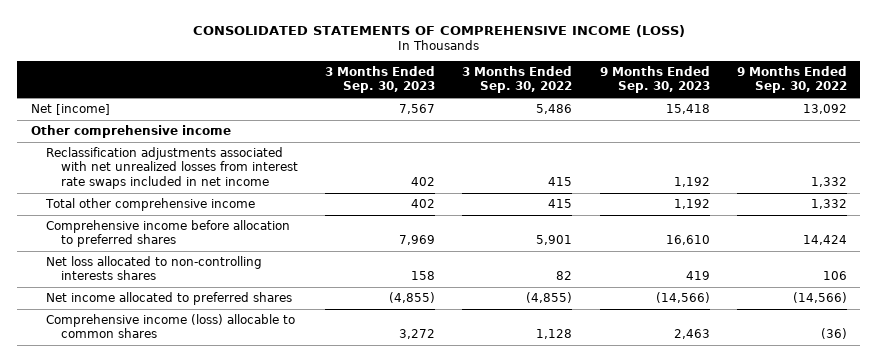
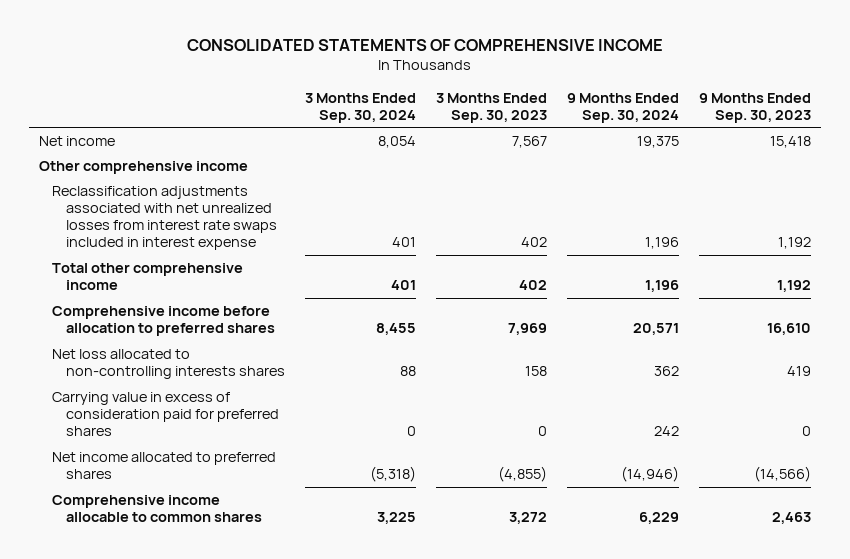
[192,24,685,37] CONSOLIDATED STATEMENTS OF COMPREHENSIVE INCOME (LOSS) -> [187,39,664,52] CONSOLIDATED STATEMENTS OF COMPREHENSIVE INCOME
[462,66,573,94] 3 Months Ended Sep. 30, 2022 -> none
[736,66,847,94] 9 Months Ended Sep. 30, 2022 -> none
none -> [304,92,416,123] 3 Months Ended Sep. 30, 2024
none -> [567,92,680,123] 9 Months Ended Sep. 30, 2024
[30,103,110,115] Net [income] -> [39,135,116,146] Net income
[45,146,298,189] Reclassification adjustments associated with net unrealized losses from interest rate swaps included in net income -> [52,185,277,251] Reclassification adjustments associated with net unrealized losses from interest rate swaps included in interest expense
none -> [52,391,279,437] Carrying value in excess of consideration paid for preferred shares
[45,313,295,339] Comprehensive income (loss) allocable to common shares -> [52,494,262,523] Comprehensive income allocable to common shares

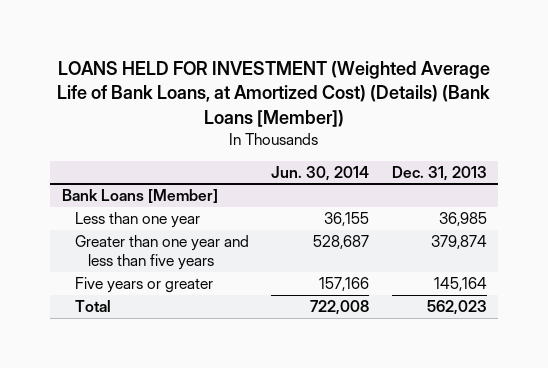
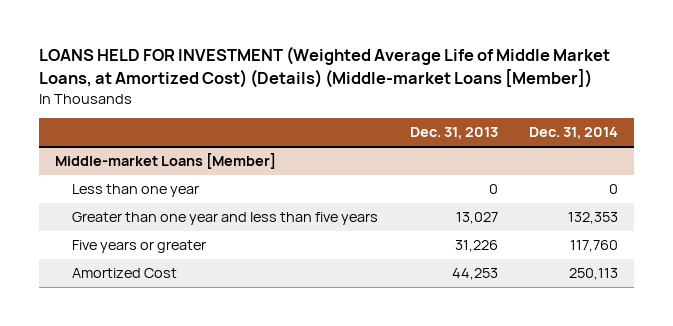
[57,60,491,127] LOANS HELD FOR INVESTMENT (Weighted Average Life of Bank Loans, at Amortized Cost) (Details) (Bank Loans [Member]) -> [38,46,610,89] LOANS HELD FOR INVESTMENT (Weighted Average Life of Middle Market Loans, at Amortized Cost) (Details) (Middle-market Loans [Member])
[271,165,370,181] Jun. 30, 2014 -> none
none -> [528,127,618,140] Dec. 31, 2014
[61,189,218,204] Bank Loans [Member] -> none
[75,300,112,313] Total -> none
none -> [54,153,276,170] Middle-market Loans [Member]
[438,212,487,227] 36,985 -> [488,184,498,195] 0
[430,235,487,250] 379,874 -> [455,212,498,225] 13,027
[433,277,487,292] 145,164 -> [454,240,498,253] 31,226
none -> [72,268,178,279] Amortized Cost

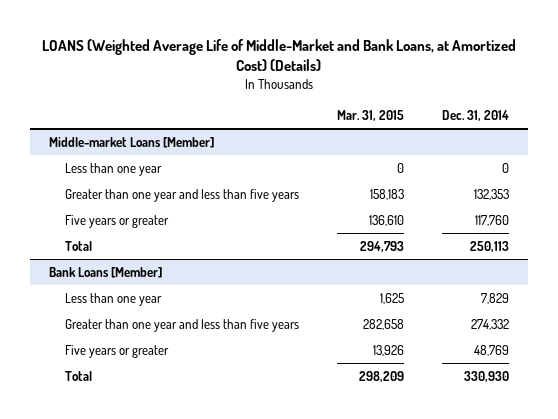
[38,46,610,89] LOANS HELD FOR INVESTMENT (Weighted Average Life of Middle Market Loans, at Amortized Cost) (Details) (Middle-market Loans [Member]) -> [42,38,517,72] LOANS (Weighted Average Life of Middle-Market and Bank Loans, at Amortized Cost) (Details)
[409,127,498,140] Dec. 31, 2013 -> none
none -> [336,110,404,122] Mar. 31, 2015
[72,268,178,279] Amortized Cost -> [64,240,92,251] Total
none -> [49,266,163,278] Bank Loans [Member]
none -> [64,292,162,306] Less than one year
none -> [64,318,299,332] Greater than one year and less than five years
none -> [64,344,169,358] Five years or greater
none -> [64,370,92,381] Total

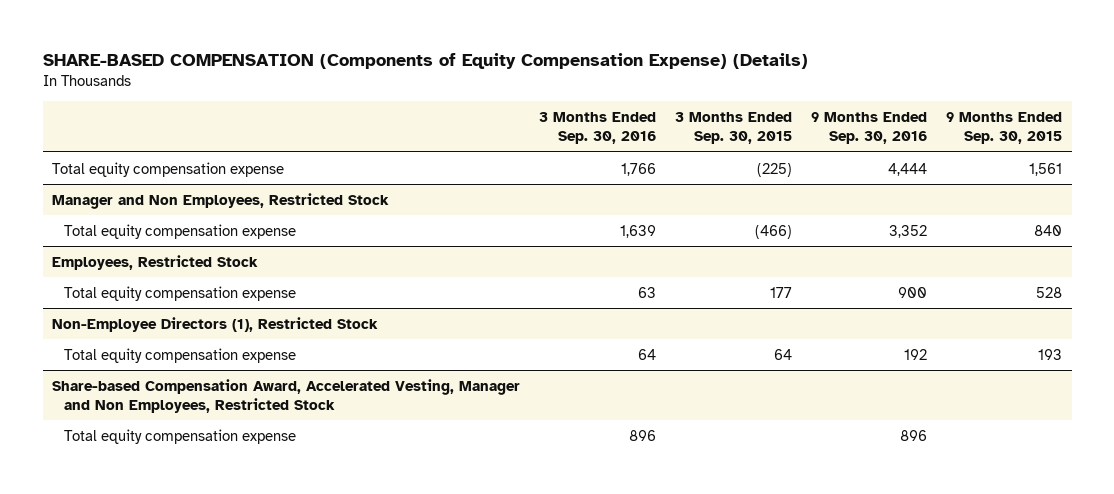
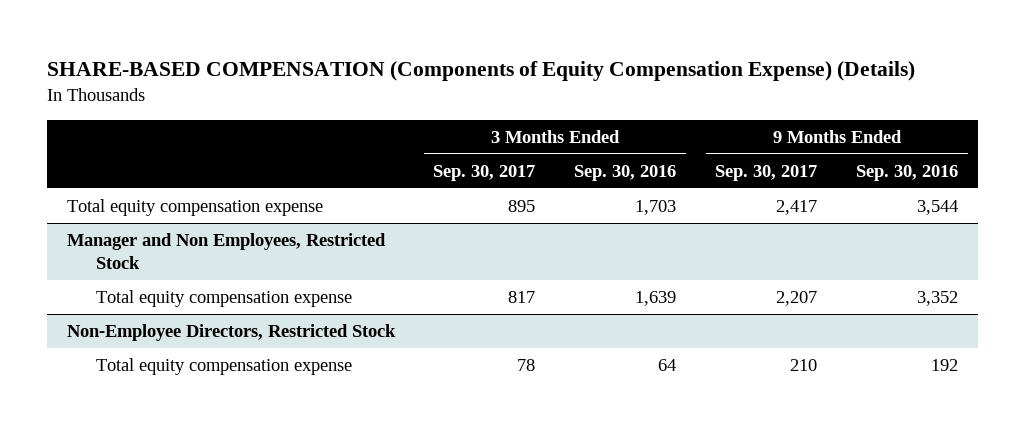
[675,112,793,145] 3 Months Ended Sep. 30, 2015 -> none
[946,112,1063,145] 9 Months Ended Sep. 30, 2015 -> none
none -> [433,164,536,181] Sep. 30, 2017
none -> [715,164,818,181] Sep. 30, 2017
[621,162,657,176] 1,766 -> [635,200,677,216] 1,703
[888,162,928,176] 4,444 -> [917,200,959,216] 3,544
[52,254,259,270] Employees, Restricted Stock -> none
[64,285,297,301] Total equity compensation expense -> none
[52,316,379,332] Non-Employee Directors (1), Restricted Stock -> [66,324,396,342] Non-Employee Directors, Restricted Stock
[52,378,521,413] Share-based Compensation Award, Accelerated Vesting, Manager and Non Employees, Restricted Stock -> none
[64,428,297,444] Total equity compensation expense -> none

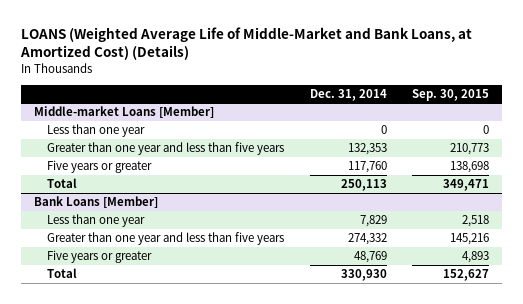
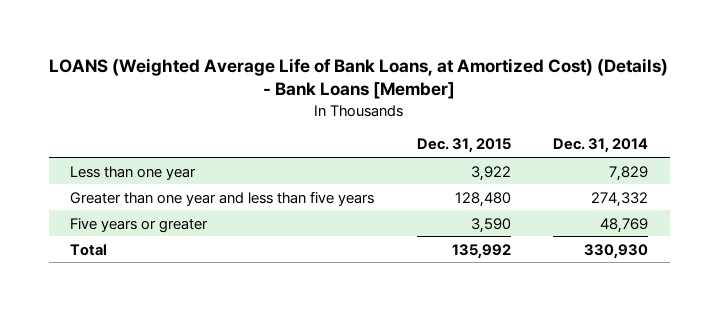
[20,27,473,61] LOANS (Weighted Average Life of Middle-Market and Bank Loans, at Amortized Cost) (Details) -> [49,57,669,100] LOANS (Weighted Average Life of Bank Loans, at Amortized Cost) (Details) - Bank Loans [Member]
[412,88,490,101] Sep. 30, 2015 -> none
none -> [416,138,511,154] Dec. 31, 2015
[33,106,214,119] Middle-market Loans [Member] -> none
[47,124,146,138] Less than one year -> none
[47,142,285,156] Greater than one year and less than five years -> none
[47,160,153,174] Five years or greater -> none
[47,178,78,189] Total -> none
[33,196,158,209] Bank Loans [Member] -> none

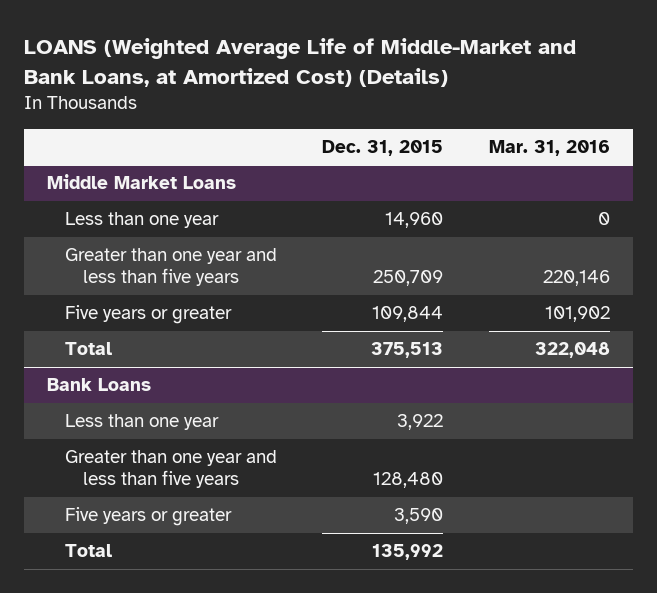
[49,57,669,100] LOANS (Weighted Average Life of Bank Loans, at Amortized Cost) (Details) - Bank Loans [Member] -> [24,37,577,87] LOANS (Weighted Average Life of Middle-Market and Bank Loans, at Amortized Cost) (Details)
[553,138,649,154] Dec. 31, 2014 -> none
none -> [489,139,611,156] Mar. 31, 2016
none -> [47,174,237,190] Middle Market Loans
none -> [64,212,219,229] Less than one year
none -> [64,248,277,287] Greater than one year and less than five years
none -> [64,305,232,325] Five years or greater
none -> [64,342,112,356] Total
none -> [47,378,152,392] Bank Loans

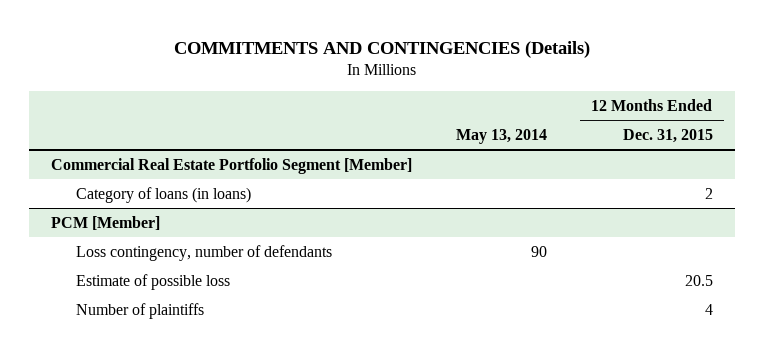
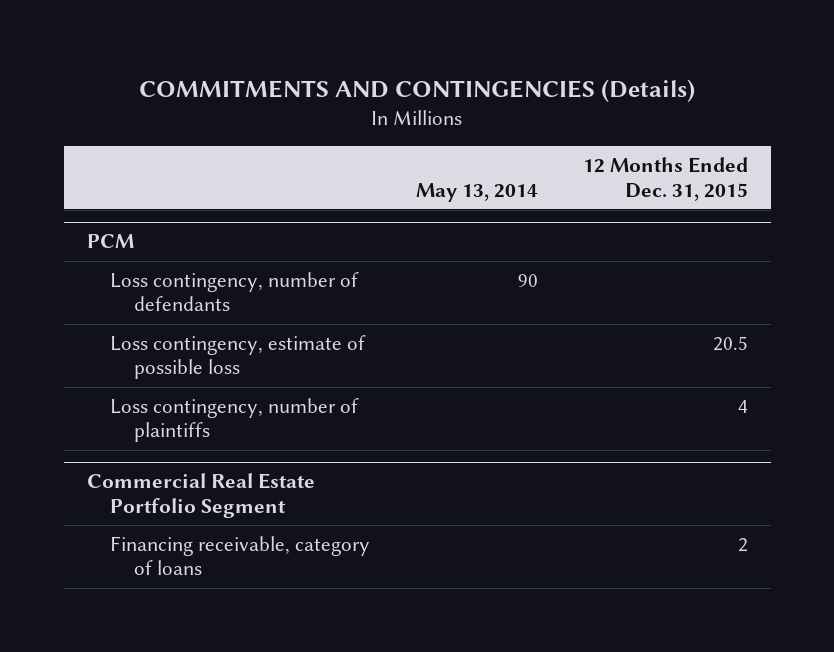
[51,157,413,174] Commercial Real Estate Portfolio Segment [Member] -> none
[75,186,251,203] Category of loans (in loans) -> none
[51,215,161,230] PCM [Member] -> [86,234,134,249] PCM
[75,273,230,290] Estimate of possible loss -> [110,335,367,380] Loss contingency, estimate of possible loss
[75,302,204,319] Number of plaintiffs -> [110,398,360,443] Loss contingency, number of plaintiffs
none -> [86,473,315,518] Commercial Real Estate Portfolio Segment
none -> [110,536,371,576] Financing receivable, category of loans

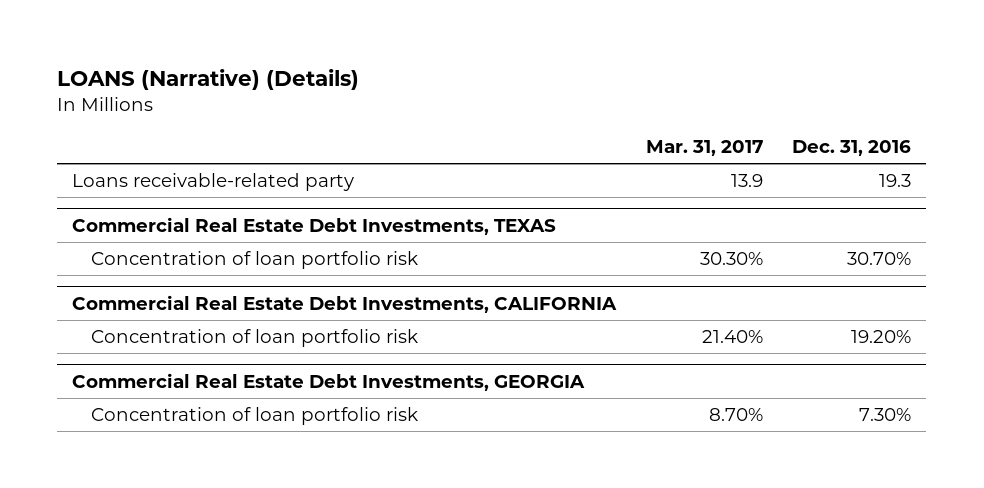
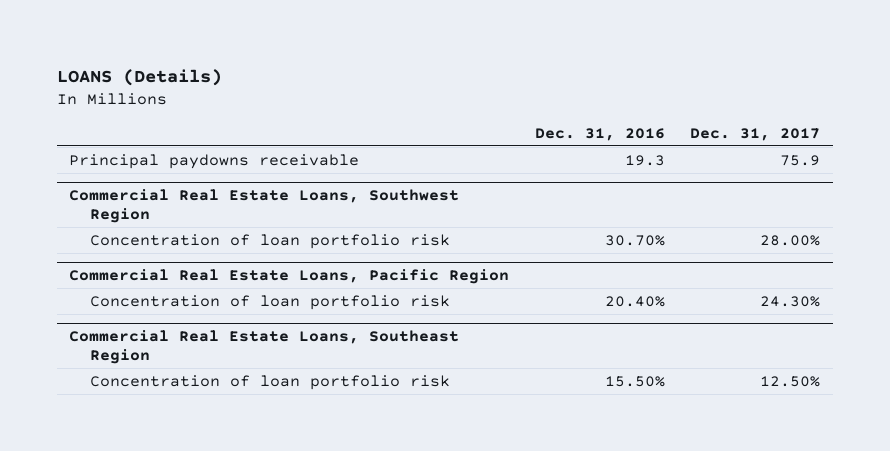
[57,69,360,91] LOANS (Narrative) (Details) -> [56,68,222,86] LOANS (Details)
[645,140,763,157] Mar. 31, 2017 -> none
none -> [690,127,821,141] Dec. 31, 2017
[72,216,557,235] Commercial Real Estate Debt Investments, TEXAS -> none
[72,173,355,192] Loans receivable-related party -> [69,153,360,169] Principal paydowns receivable
none -> [69,189,460,224] Commercial Real Estate Loans, Southwest Region
[72,294,618,313] Commercial Real Estate Debt Investments, CALIFORNIA -> none
[72,372,586,391] Commercial Real Estate Debt Investments, GEORGIA -> none
none -> [69,269,510,285] Commercial Real Estate Loans, Pacific Region
[851,330,912,344] 19.20% -> [604,295,665,307] 20.40%
none -> [69,330,460,365] Commercial Real Estate Loans, Southeast Region
[859,408,912,422] 7.30% -> [604,375,665,387] 15.50%

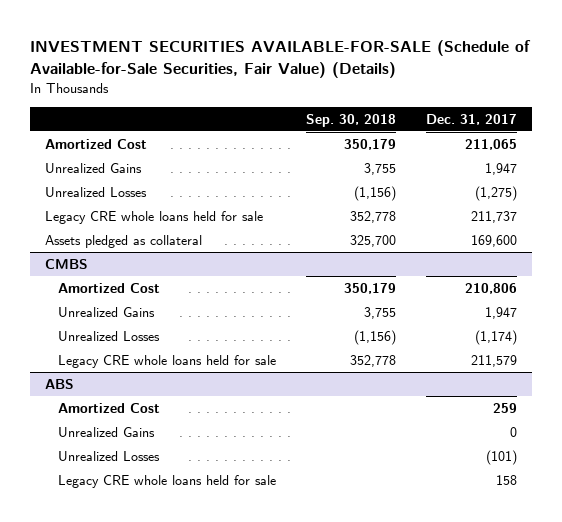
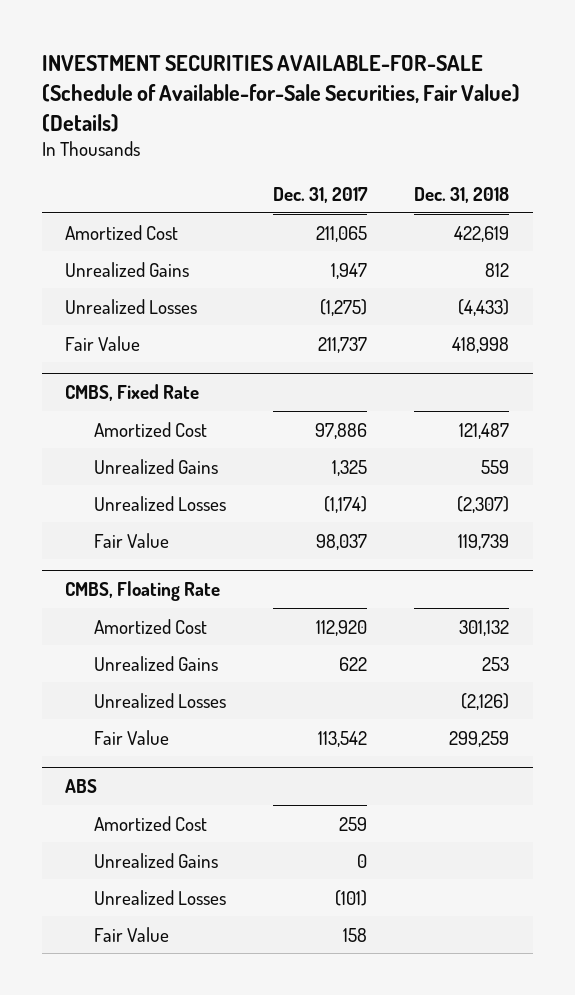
[305,113,396,127] Sep. 30, 2018 -> none
none -> [414,187,510,204] Dec. 31, 2018
[45,234,203,248] Assets pledged as collateral -> none
[45,258,89,269] CMBS -> none
[45,210,264,224] Legacy CRE whole loans held for sale -> [65,335,141,351] Fair Value
none -> [65,384,200,402] CMBS, Fixed Rate
[464,282,517,294] 210,806 -> [315,422,368,439] 97,886
[484,306,517,319] 1,947 -> [332,459,368,476] 1,325
[58,354,277,368] Legacy CRE whole loans held for sale -> none
none -> [93,532,169,548] Fair Value
none -> [65,581,221,602] CMBS, Floating Rate
none -> [93,618,207,634] Amortized Cost
none -> [93,655,218,671] Unrealized Gains
none -> [93,692,226,708] Unrealized Losses
none -> [93,729,169,745] Fair Value
[58,474,277,488] Legacy CRE whole loans held for sale -> [93,926,169,942] Fair Value

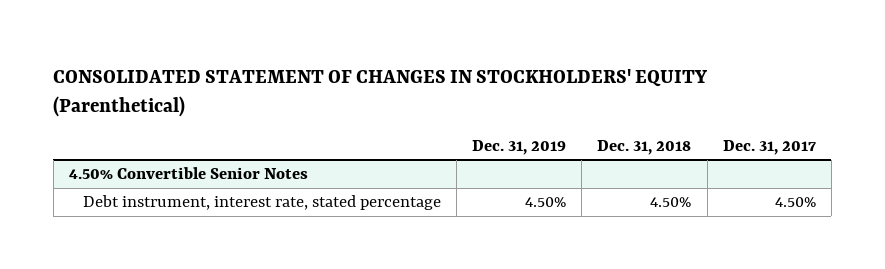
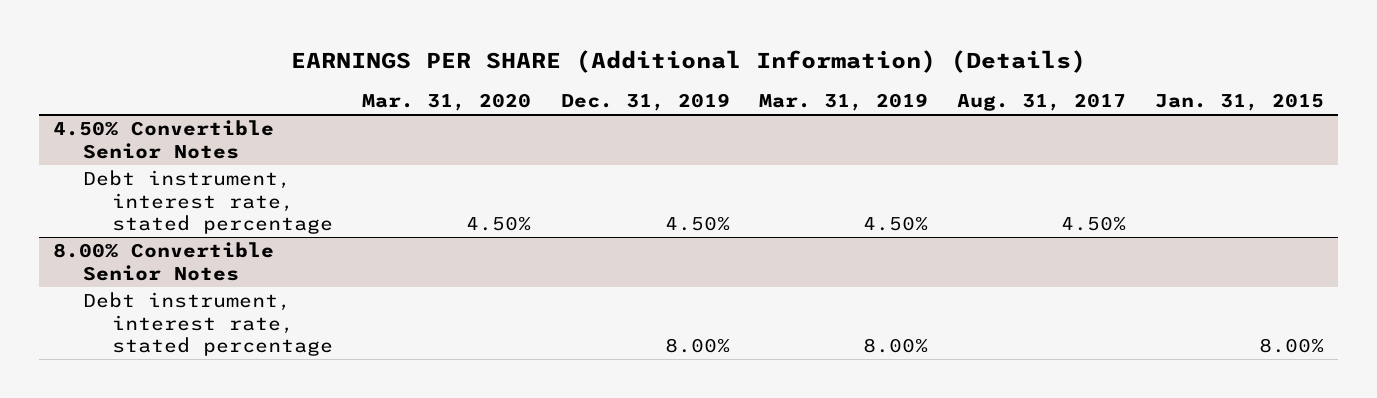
[53,68,709,118] CONSOLIDATED STATEMENT OF CHANGES IN STOCKHOLDERS' EQUITY (Parenthetical) -> [290,49,1086,73] EARNINGS PER SHARE (Additional Information) (Details)
[597,139,692,155] Dec. 31, 2018 -> none
[722,139,816,155] Dec. 31, 2017 -> none
none -> [362,93,532,112] Mar. 31, 2020
none -> [758,93,928,112] Mar. 31, 2019
none -> [956,93,1126,112] Aug. 31, 2017
none -> [1154,93,1324,112] Jan. 31, 2015
none -> [53,242,275,281] 8.00% Convertible Senior Notes
none -> [82,292,334,357] Debt instrument, interest rate, stated percentage

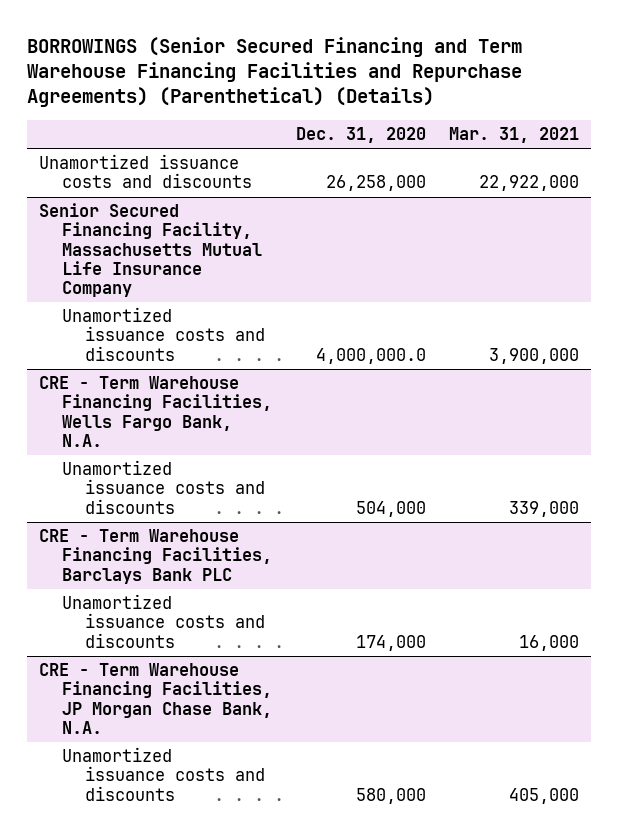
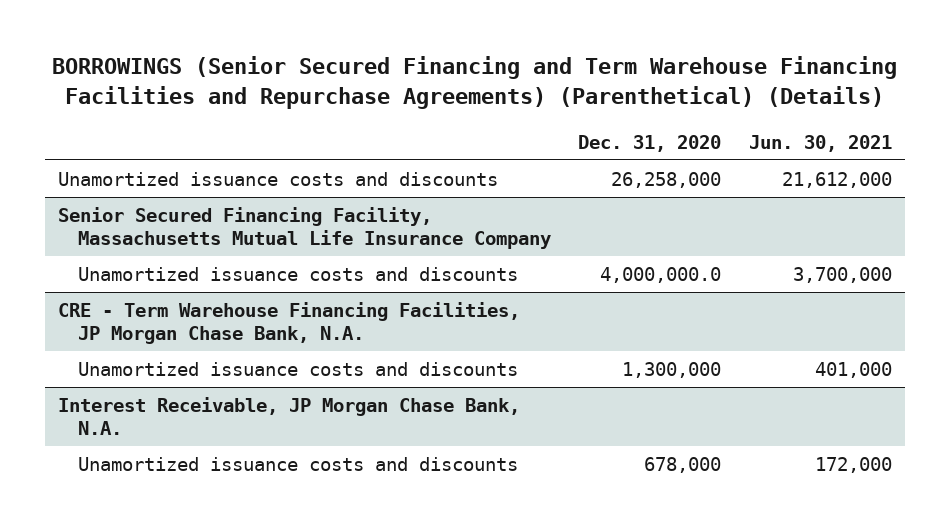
[449,126,580,143] Mar. 31, 2021 -> none
none -> [748,134,892,152] Jun. 30, 2021
[39,376,272,447] CRE - Term Warehouse Financing Facilities, Wells Fargo Bank, N.A. -> none
[61,460,265,514] Unamortized issuance costs and discounts -> none
[39,529,272,584] CRE - Term Warehouse Financing Facilities, Barclays Bank PLC -> none
[61,594,265,648] Unamortized issuance costs and discounts -> none
[355,787,426,804] 580,000 -> [622,361,722,378] 1,300,000
none -> [58,396,521,435] Interest Receivable, JP Morgan Chase Bank, N.A.
none -> [78,456,519,471] Unamortized issuance costs and discounts

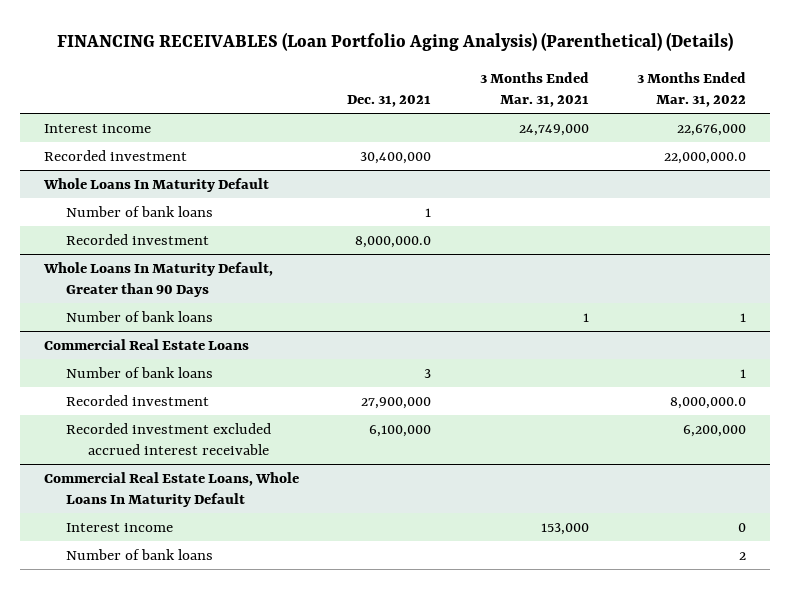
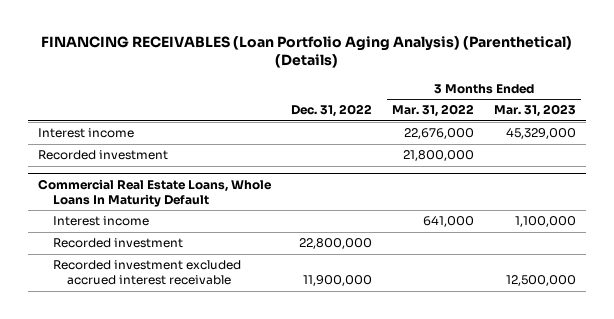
[347,95,432,108] Dec. 31, 2021 -> none
[479,72,589,108] 3 Months Ended Mar. 31, 2021 -> none
none -> [290,104,372,118] Dec. 31, 2022
none -> [493,104,576,118] Mar. 31, 2023
[43,178,270,193] Whole Loans In Maturity Default -> none
[66,206,214,218] Number of bank loans -> none
[66,234,210,246] Recorded investment -> none
[43,262,274,297] Whole Loans In Maturity Default, Greater than 90 Days -> none
[66,311,214,323] Number of bank loans -> none
[44,339,250,351] Commercial Real Estate Loans -> none
[66,367,214,379] Number of bank loans -> none
[66,395,210,407] Recorded investment -> none
[66,423,272,455] Recorded investment excluded accrued interest receivable -> none
[663,152,746,165] 22,000,000.0 -> [402,150,474,162] 21,800,000
[66,549,214,561] Number of bank loans -> none
[737,523,746,533] 0 -> [422,216,474,228] 641,000
none -> [52,238,183,249] Recorded investment
none -> [52,260,241,286] Recorded investment excluded accrued interest receivable

